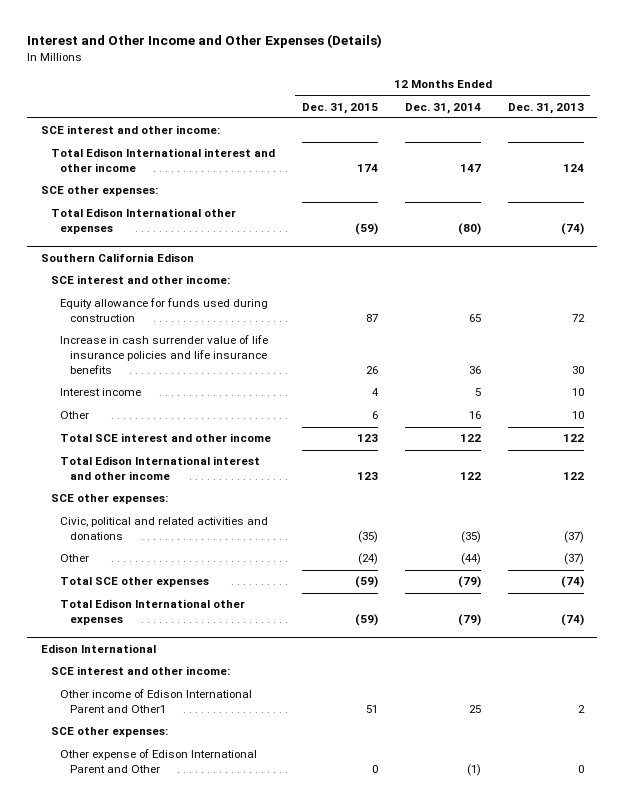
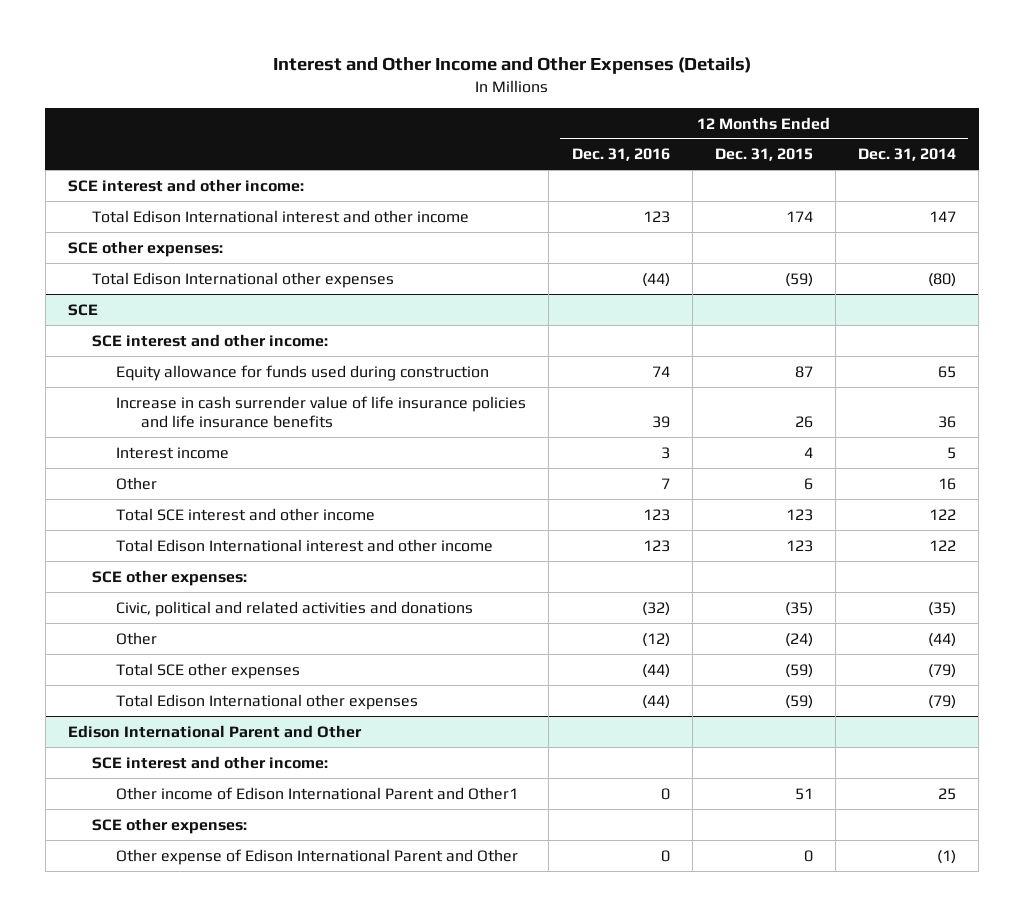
[507,102,584,114] Dec. 31, 2013 -> none
none -> [571,148,670,162] Dec. 31, 2016
[40,252,194,262] Southern California Edison -> [67,303,98,316] SCE
[40,643,156,653] Edison International -> [67,724,362,738] Edison International Parent and Other

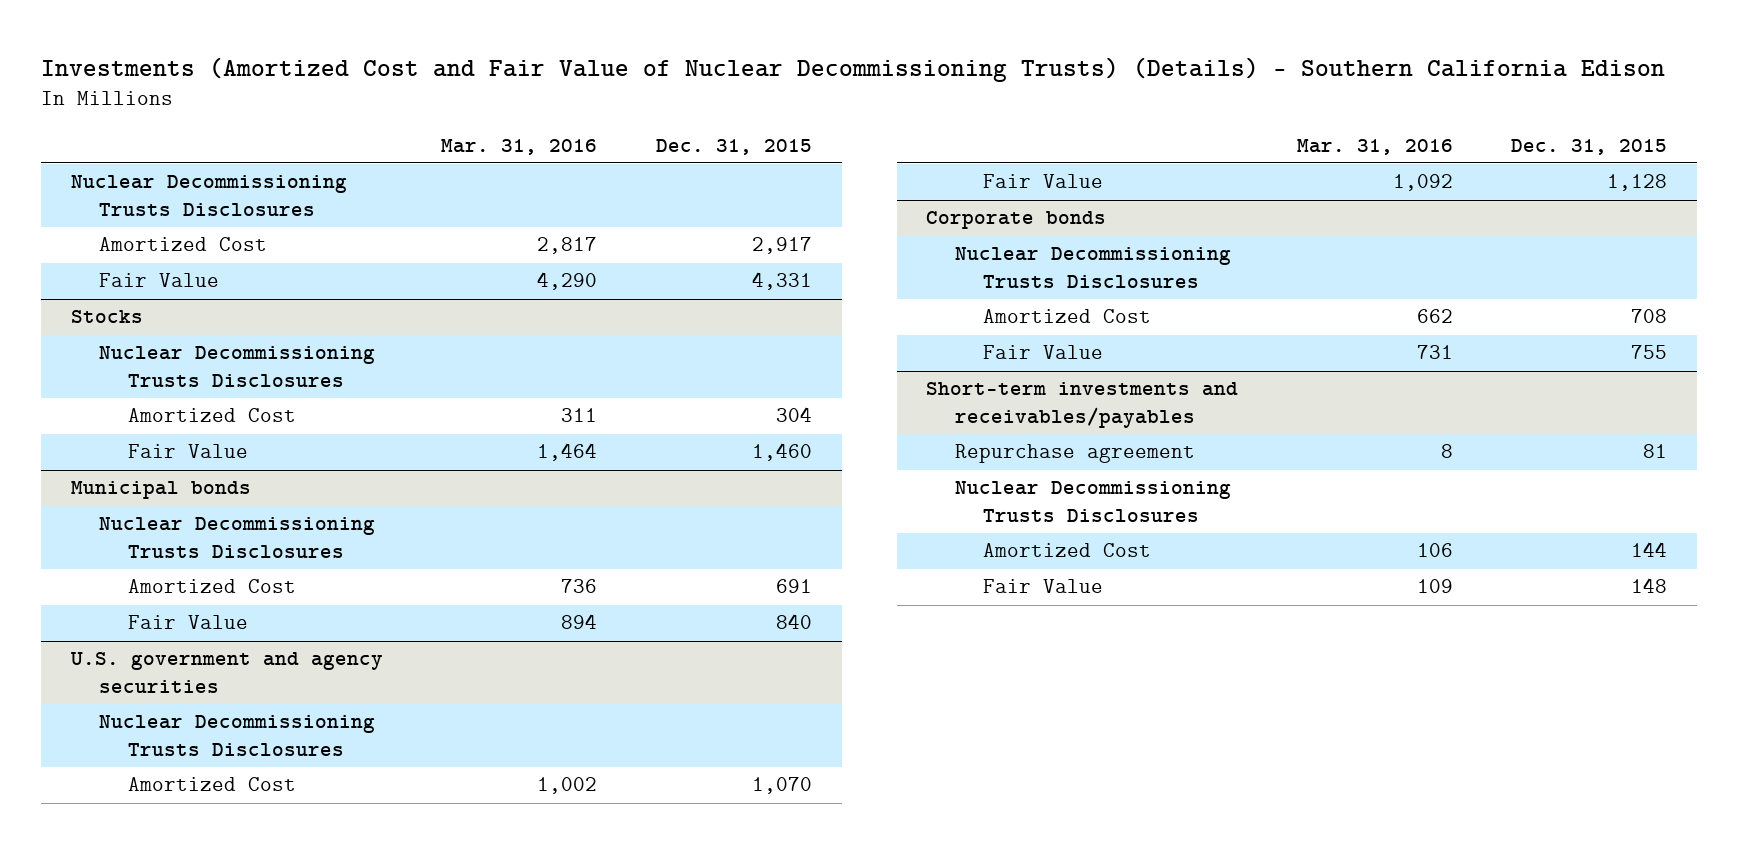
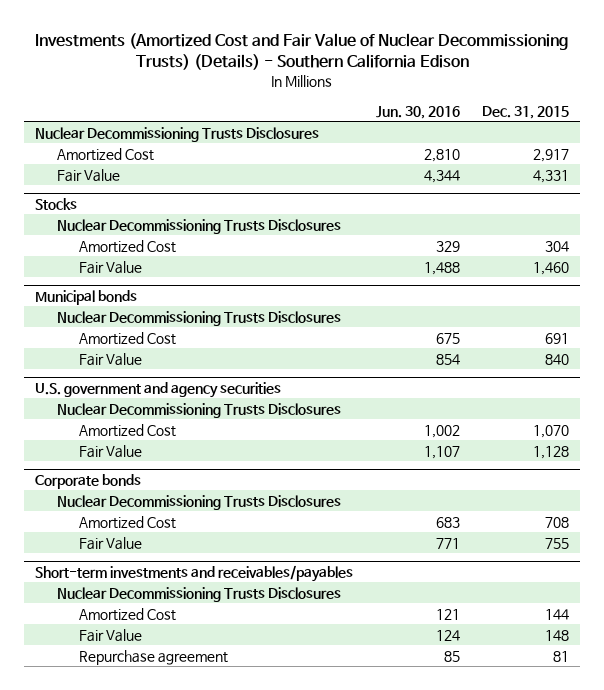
[441,138,598,155] Mar. 31, 2016 -> none
none -> [375,105,460,119] Jun. 30, 2016
[954,444,1195,464] Repurchase agreement -> [79,649,229,665] Repurchase agreement

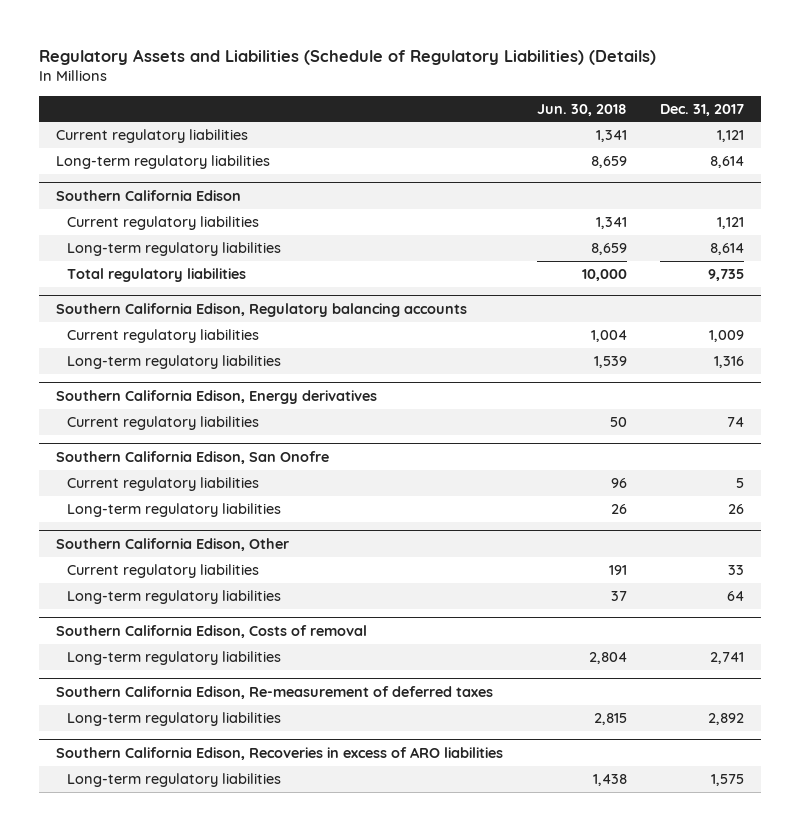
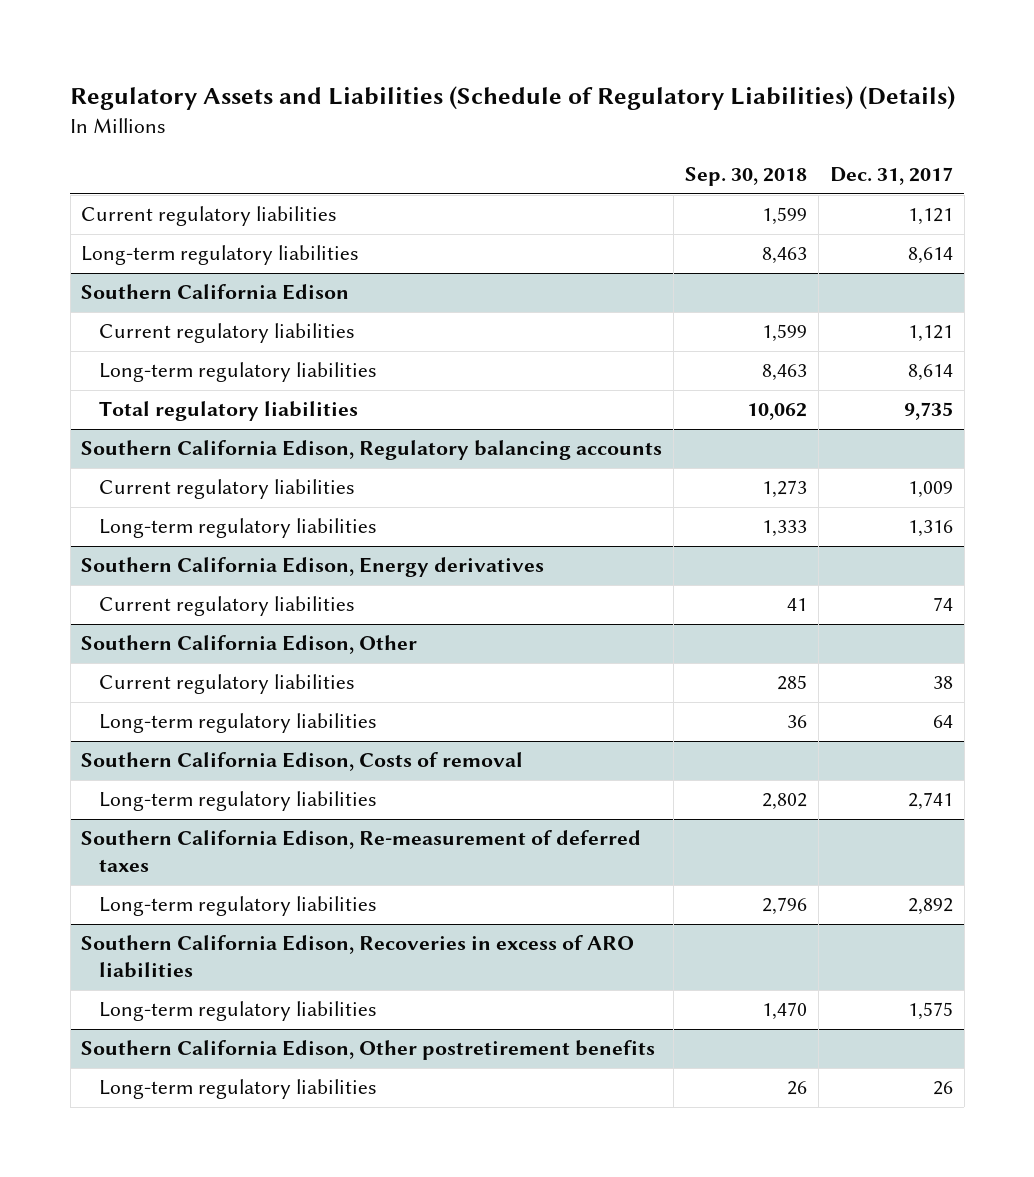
[536,103,627,116] Jun. 30, 2018 -> none
none -> [685,167,808,187] Sep. 30, 2018
[56,450,330,464] Southern California Edison, San Onofre -> none
[67,476,260,491] Current regulatory liabilities -> none
[67,502,282,517] Long-term regulatory liabilities -> none
[728,564,745,575] 33 -> [932,676,953,690] 38
none -> [81,1040,656,1061] Southern California Edison, Other postretirement benefits
none -> [99,1079,378,1100] Long-term regulatory liabilities

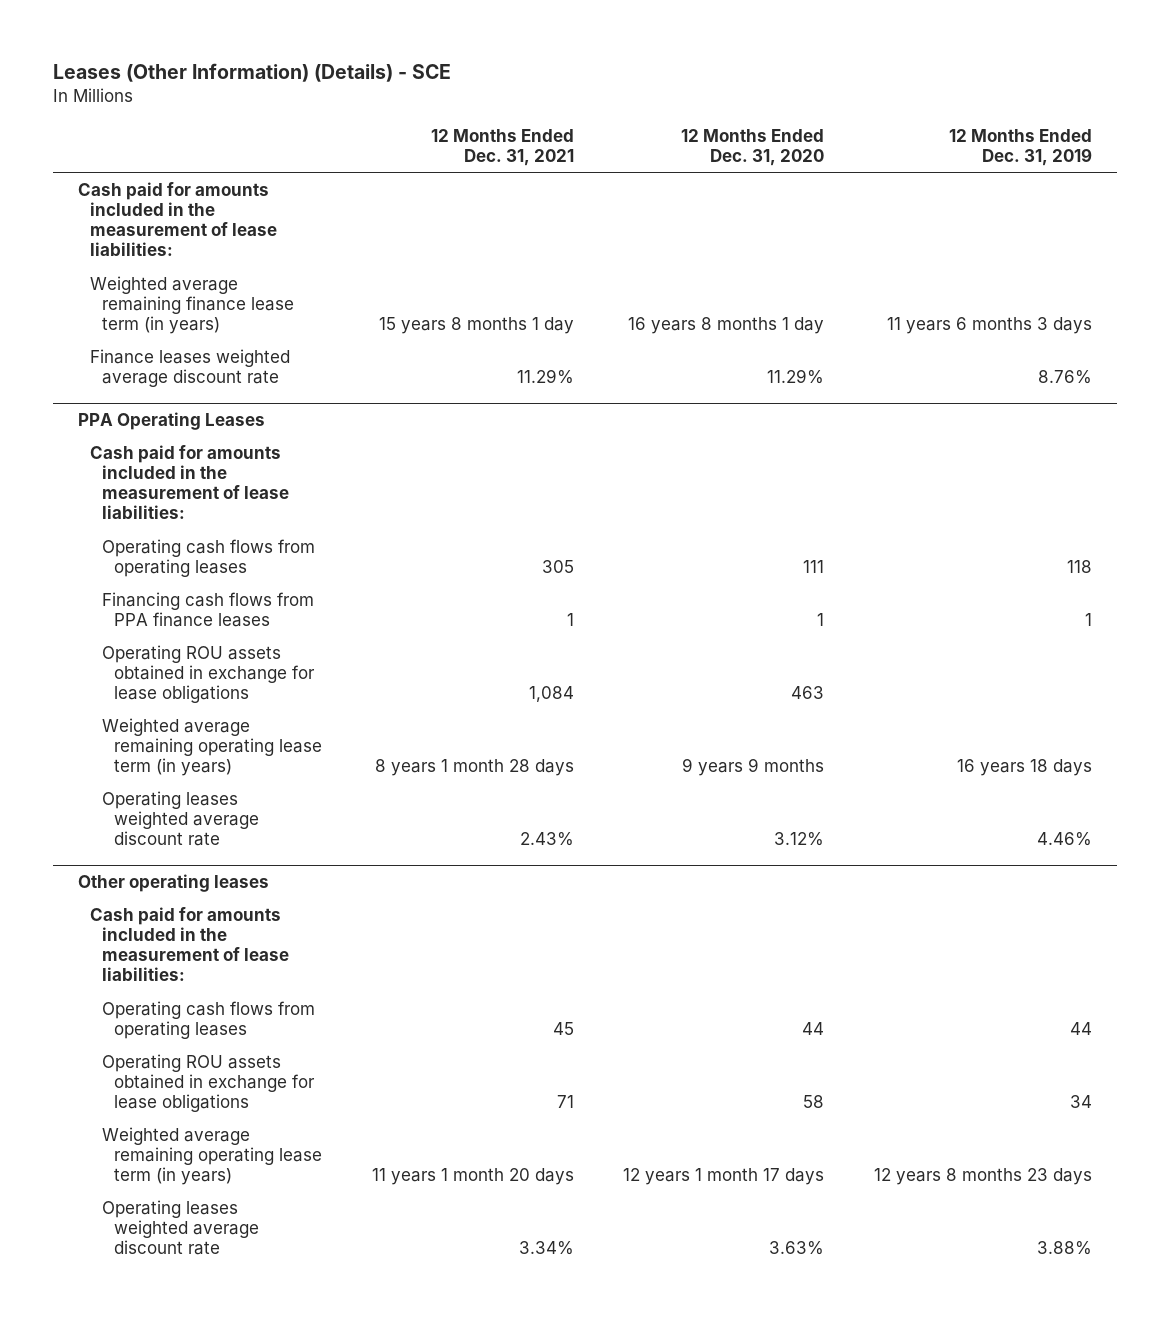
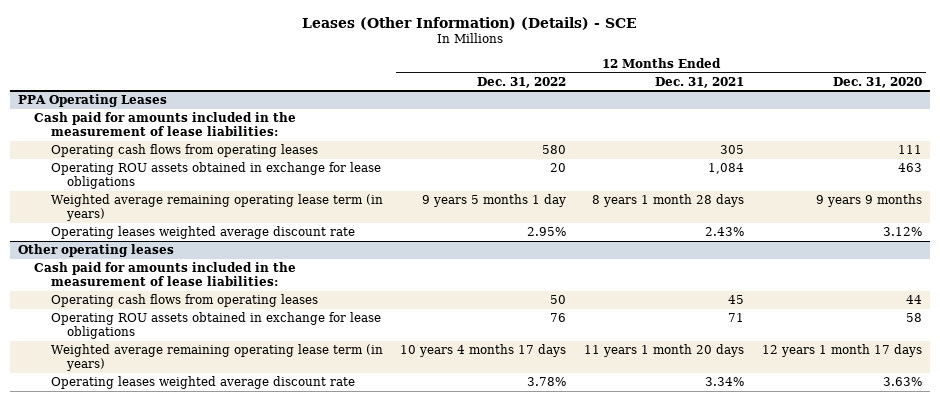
[948,128,1092,166] 12 Months Ended Dec. 31, 2019 -> none
none -> [477,76,567,88] Dec. 31, 2022
[77,181,277,257] Cash paid for amounts included in the measurement of lease liabilities: -> none
[89,275,295,334] Weighted average remaining finance lease term (in years) -> none
[89,348,290,387] Finance leases weighted average discount rate -> none
[102,591,315,627] Financing cash flows from PPA finance leases -> none

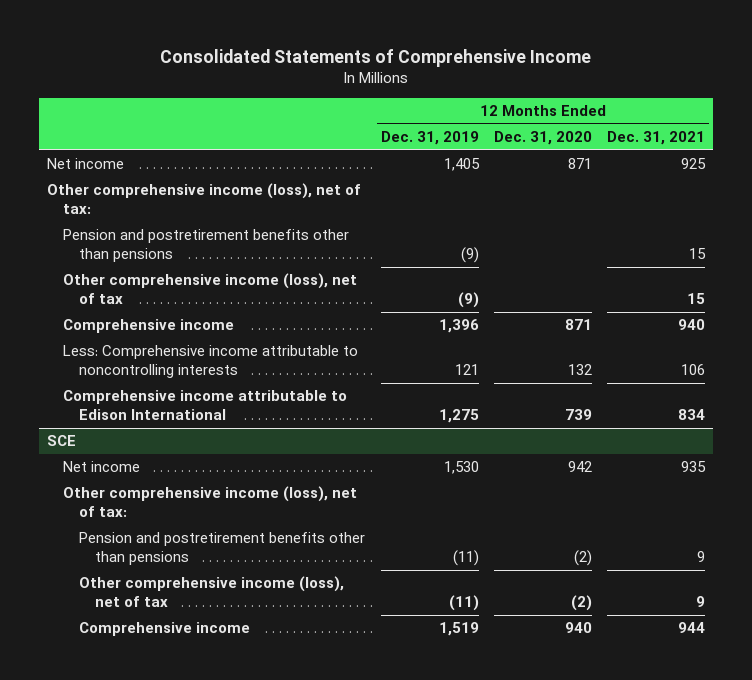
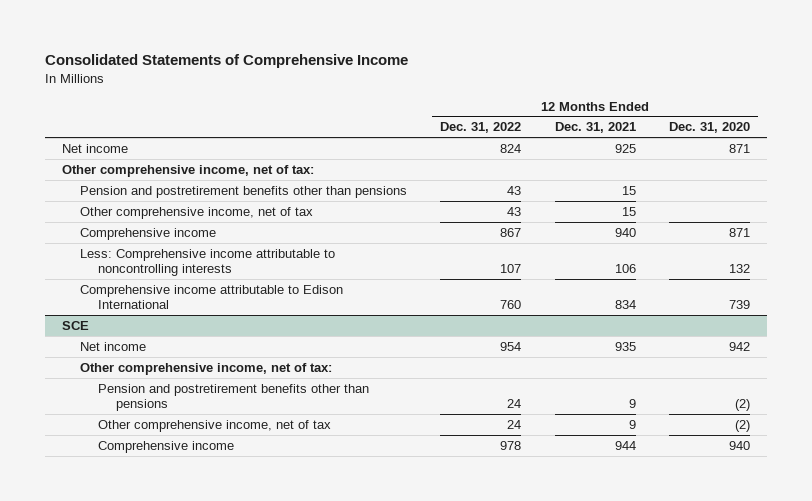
[380,131,479,146] Dec. 31, 2019 -> none
none -> [440,122,522,134] Dec. 31, 2022
[46,183,361,214] Other comprehensive income (loss), net of tax: -> [61,164,314,177] Other comprehensive income, net of tax:
[63,273,358,304] Other comprehensive income (loss), net of tax -> [79,206,313,219] Other comprehensive income, net of tax
[63,486,358,517] Other comprehensive income (loss), net of tax: -> [79,362,332,375] Other comprehensive income, net of tax:
[79,576,345,607] Other comprehensive income (loss), net of tax -> [97,419,331,432] Other comprehensive income, net of tax

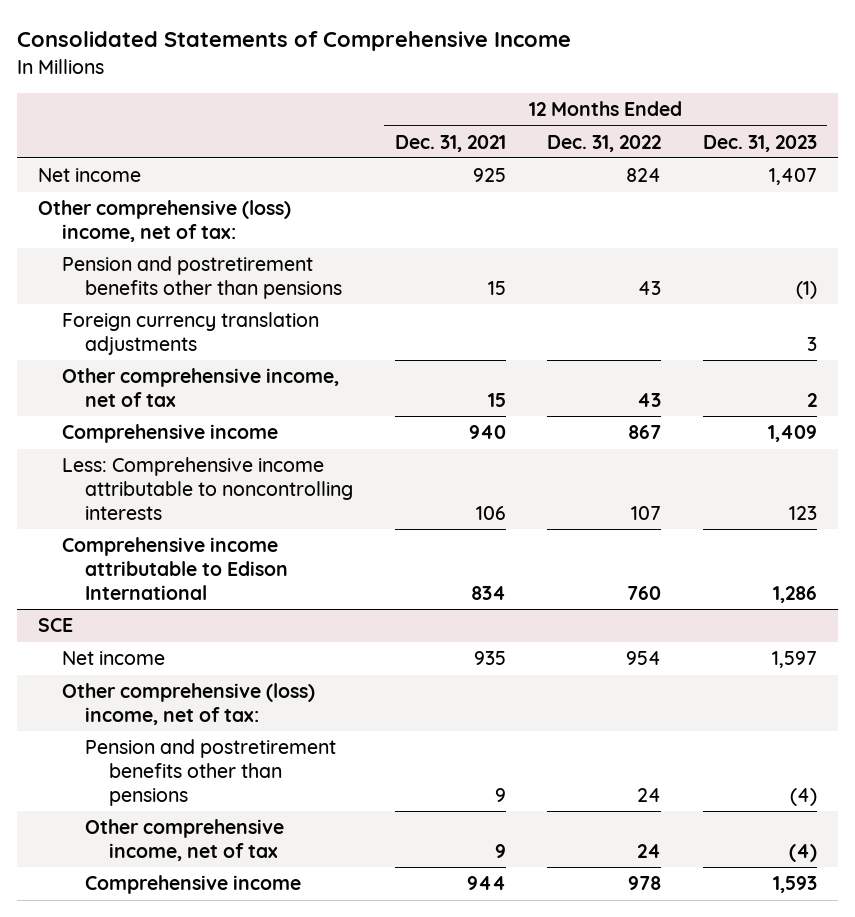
[669,122,751,134] Dec. 31, 2020 -> none
none -> [703,134,818,152] Dec. 31, 2023
[61,164,314,177] Other comprehensive income, net of tax: -> [38,200,292,243] Other comprehensive (loss) income, net of tax:
none -> [61,312,319,356] Foreign currency translation adjustments
[79,362,332,375] Other comprehensive income, net of tax: -> [61,683,315,726] Other comprehensive (loss) income, net of tax:

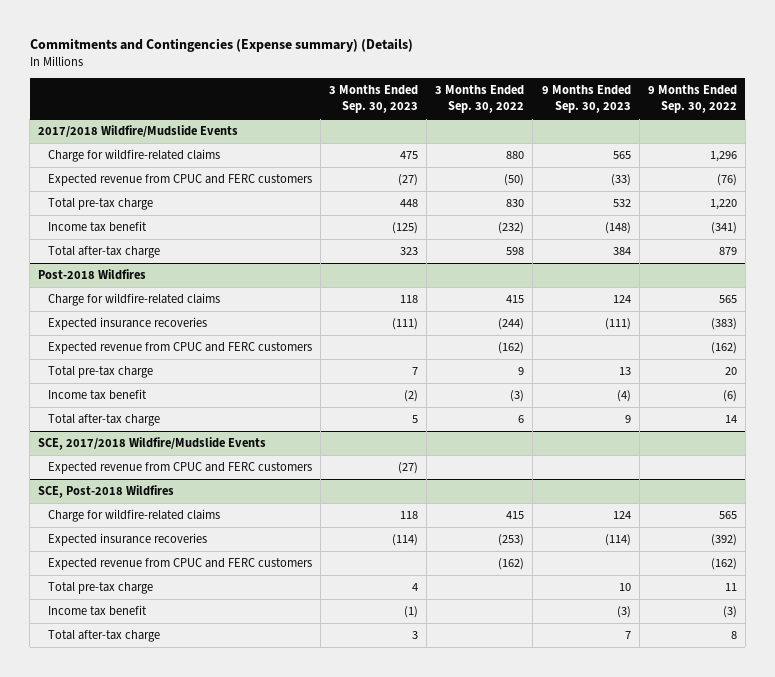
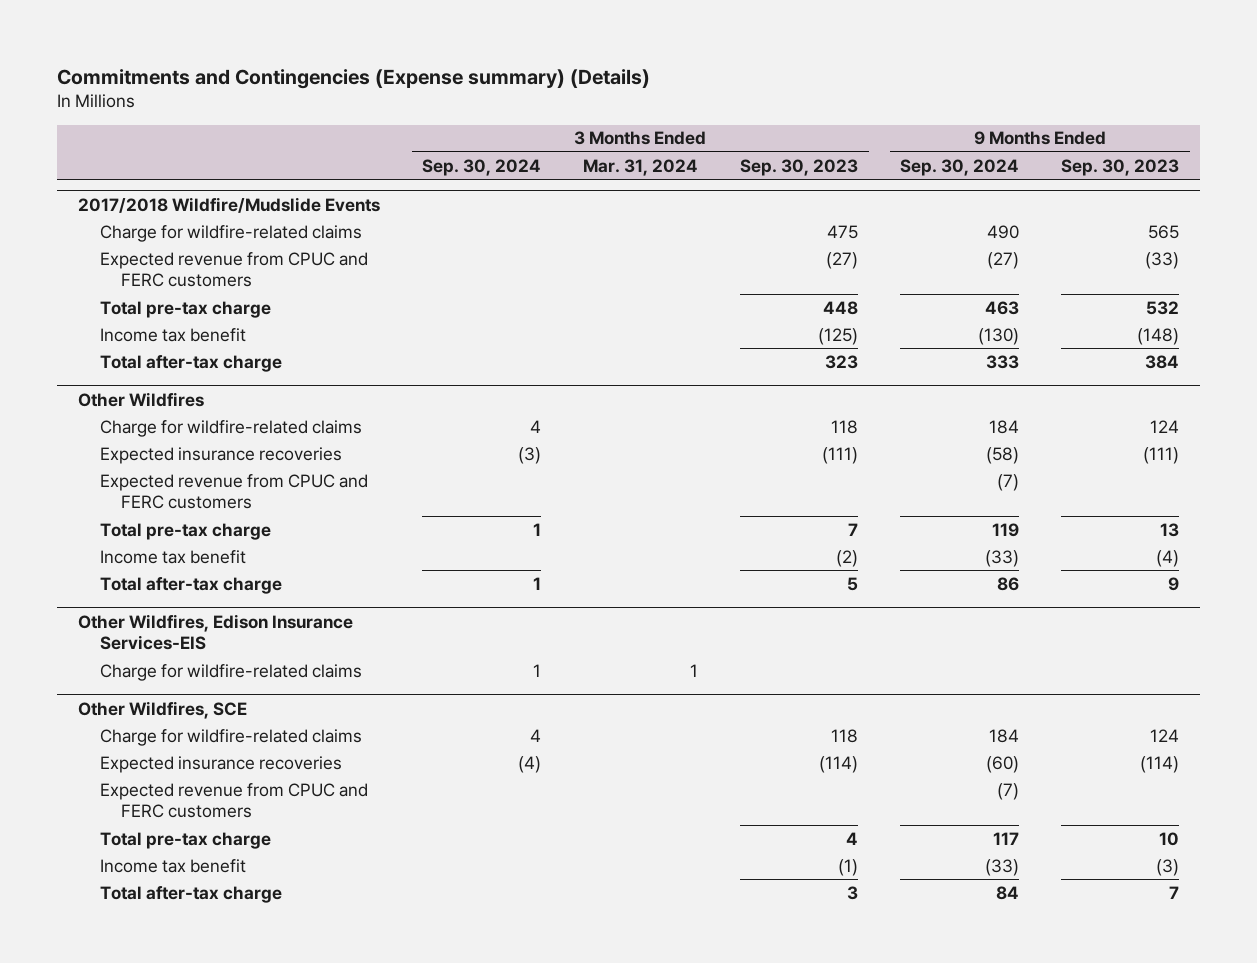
[435,85,525,114] 3 Months Ended Sep. 30, 2022 -> none
[647,85,737,114] 9 Months Ended Sep. 30, 2022 -> none
none -> [422,158,542,176] Sep. 30, 2024
none -> [583,158,699,176] Mar. 31, 2024
none -> [900,158,1020,176] Sep. 30, 2024
[38,269,147,281] Post-2018 Wildfires -> none
none -> [78,391,205,407] Other Wildfires
[38,437,267,451] SCE, 2017/2018 Wildfire/Mudslide Events -> none
[47,462,312,475] Expected revenue from CPUC and FERC customers -> none
[38,485,175,499] SCE, Post-2018 Wildfires -> none
none -> [78,613,354,651] Other Wildfires, Edison Insurance Services-EIS
none -> [99,663,362,681] Charge for wildfire-related claims
none -> [78,700,248,719] Other Wildfires, SCE

